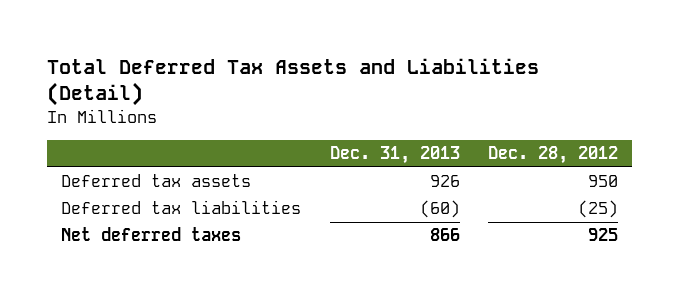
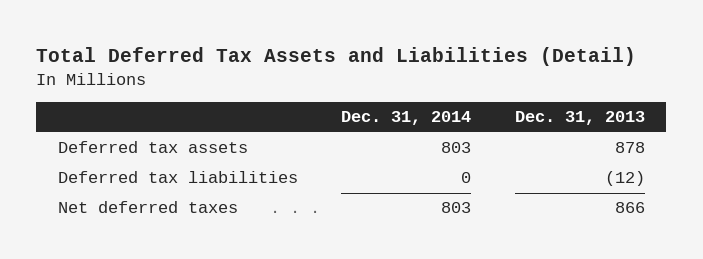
[487,146,618,165] Dec. 28, 2012 -> none
none -> [341,111,472,126] Dec. 31, 2014
[429,175,460,188] 926 -> [614,142,645,154] 878
[419,200,460,219] (60) -> [604,171,645,187] (12)

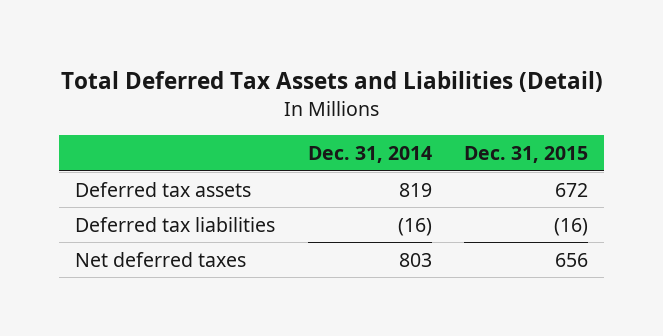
[514,111,645,126] Dec. 31, 2013 -> none
none -> [463,145,588,163] Dec. 31, 2015
[441,142,472,154] 803 -> [398,182,432,197] 819
[461,172,472,184] 0 -> [397,217,432,236] (16)

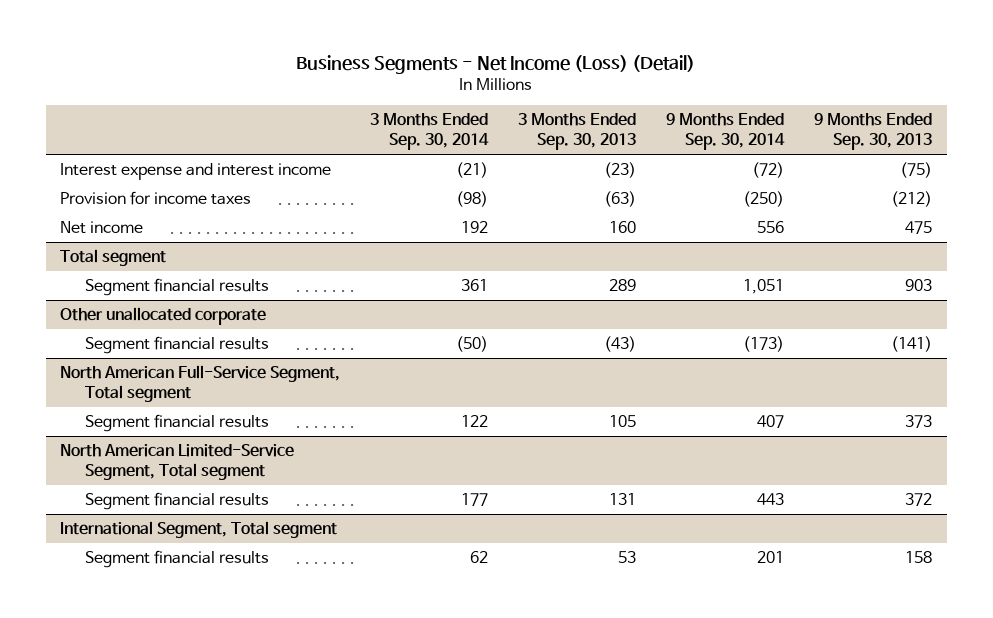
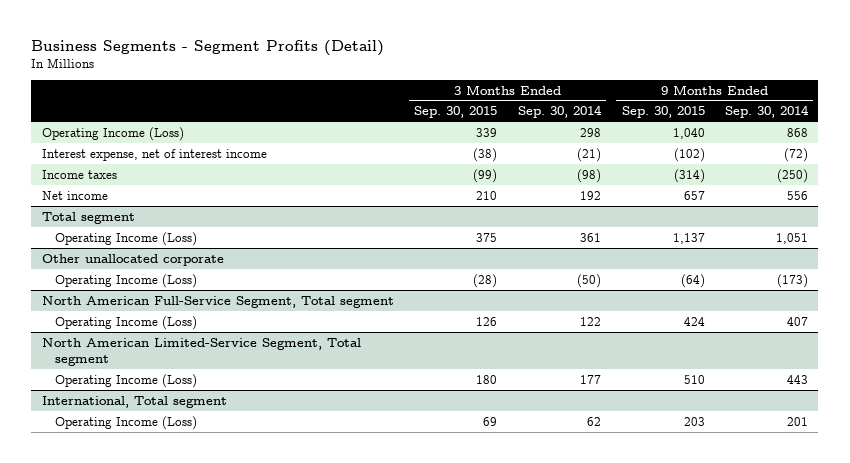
[296,55,696,75] Business Segments - Net Income (Loss) (Detail) -> [31,39,385,56] Business Segments - Segment Profits (Detail)
[518,113,637,151] 3 Months Ended Sep. 30, 2013 -> none
[814,113,933,151] 9 Months Ended Sep. 30, 2013 -> none
none -> [414,106,498,119] Sep. 30, 2015
none -> [621,106,705,119] Sep. 30, 2015
none -> [41,126,184,141] Operating Income (Loss)
[60,163,332,181] Interest expense and interest income -> [41,148,267,161] Interest expense, net of interest income
[60,191,252,206] Provision for income taxes -> [41,169,117,179] Income taxes
[84,278,269,297] Segment financial results -> [55,231,198,246] Operating Income (Loss)
[84,336,269,355] Segment financial results -> [55,273,198,288] Operating Income (Loss)
[84,414,269,433] Segment financial results -> [55,315,198,330] Operating Income (Loss)
[84,492,269,511] Segment financial results -> [55,373,198,388] Operating Income (Loss)
[60,521,338,539] International Segment, Total segment -> [41,395,227,408] International, Total segment
[84,550,269,569] Segment financial results -> [55,415,198,430] Operating Income (Loss)

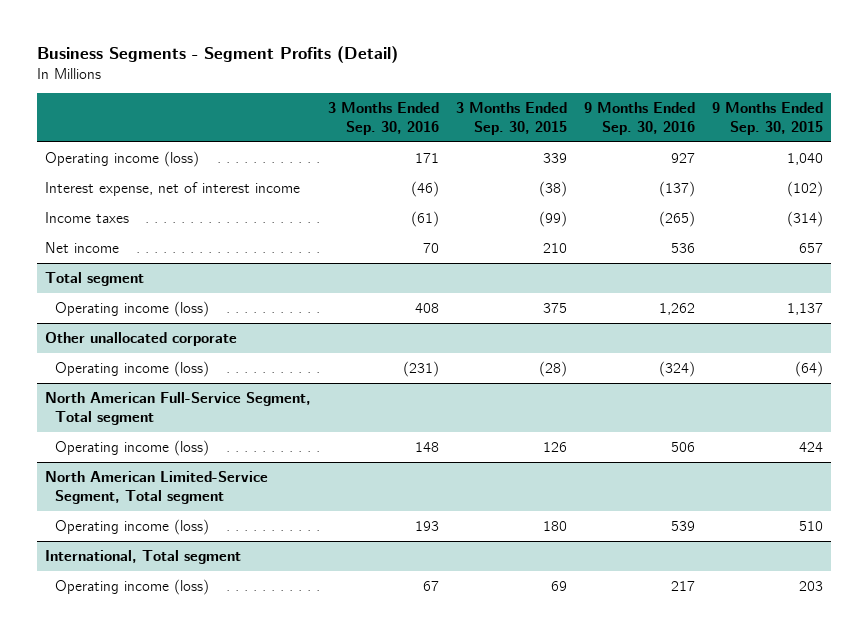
[517,105,602,119] Sep. 30, 2014 -> none
[725,105,810,119] Sep. 30, 2014 -> none
none -> [328,102,440,135] 3 Months Ended Sep. 30, 2016
none -> [583,102,695,135] 9 Months Ended Sep. 30, 2016
[41,126,184,141] Operating Income (Loss) -> [45,151,200,168] Operating income (loss)
[55,231,198,246] Operating Income (Loss) -> [55,301,210,318] Operating income (loss)
[55,273,198,288] Operating Income (Loss) -> [55,361,210,378] Operating income (loss)
[55,315,198,330] Operating Income (Loss) -> [55,440,210,457] Operating income (loss)
[55,373,198,388] Operating Income (Loss) -> [55,519,210,536] Operating income (loss)
[55,415,198,430] Operating Income (Loss) -> [55,579,210,596] Operating income (loss)

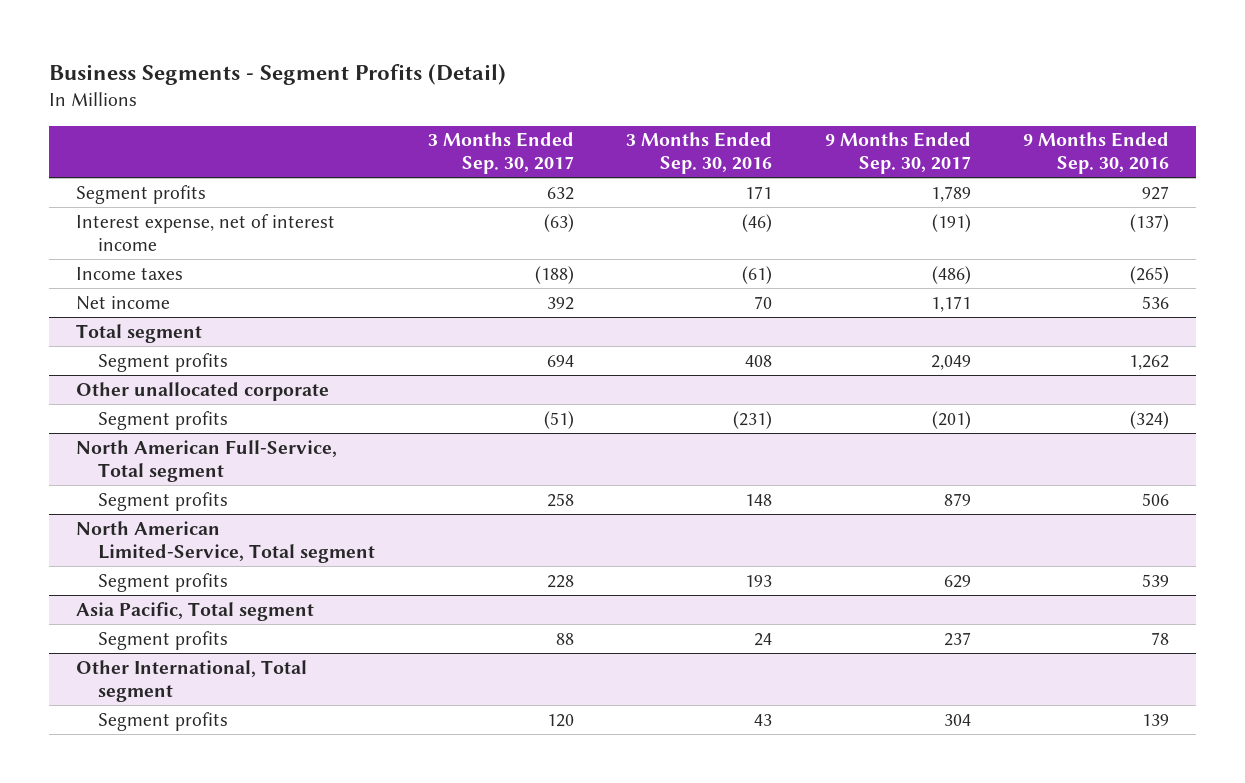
[455,102,567,135] 3 Months Ended Sep. 30, 2015 -> none
[711,102,823,135] 9 Months Ended Sep. 30, 2015 -> none
none -> [427,132,574,175] 3 Months Ended Sep. 30, 2017
none -> [824,132,971,175] 9 Months Ended Sep. 30, 2017
[45,151,200,168] Operating income (loss) -> [75,184,206,204] Segment profits
[55,301,210,318] Operating income (loss) -> [97,352,228,372] Segment profits
[55,579,210,596] Operating income (loss) -> none
[55,361,210,378] Operating income (loss) -> [97,410,228,430] Segment profits
[45,392,312,425] North American Full-Service Segment, Total segment -> [75,439,337,482] North American Full-Service, Total segment
[55,440,210,457] Operating income (loss) -> [97,491,228,511] Segment profits
[45,471,269,504] North American Limited-Service Segment, Total segment -> [75,520,375,563] North American Limited-Service, Total segment
[55,519,210,536] Operating income (loss) -> [97,572,228,592] Segment profits
none -> [75,601,314,621] Asia Pacific, Total segment
none -> [97,630,228,650] Segment profits
[45,550,242,565] International, Total segment -> [75,659,307,702] Other International, Total segment
none -> [97,711,228,731] Segment profits

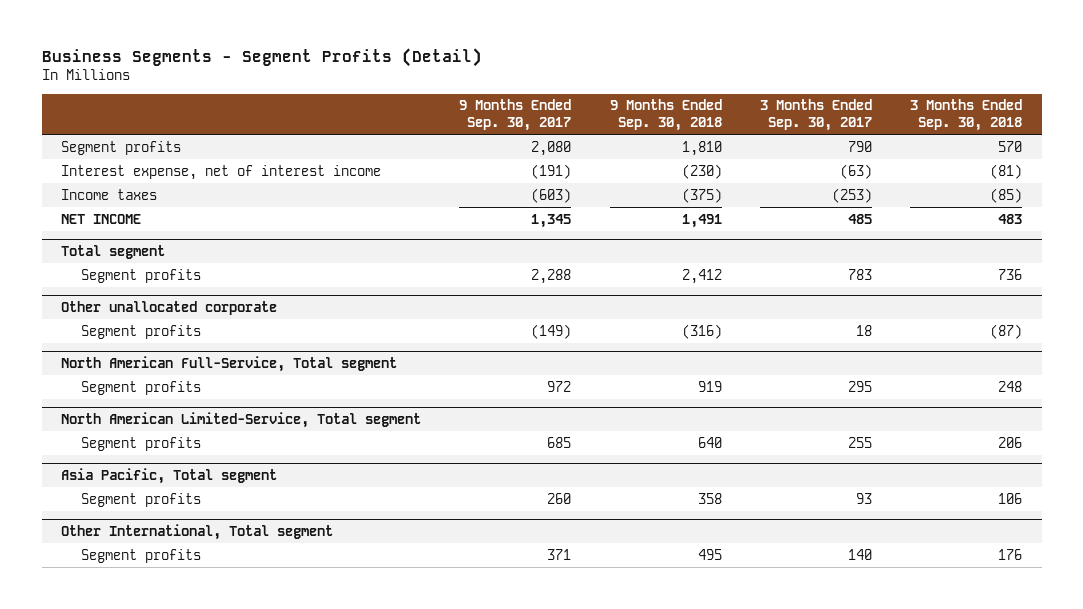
[626,132,773,175] 3 Months Ended Sep. 30, 2016 -> none
[1023,132,1170,175] 9 Months Ended Sep. 30, 2016 -> none
none -> [609,99,722,131] 9 Months Ended Sep. 30, 2018
none -> [910,99,1023,131] 3 Months Ended Sep. 30, 2018
[546,186,574,200] 632 -> [847,140,872,152] 790
[930,185,971,202] 1,789 -> [531,140,572,156] 2,080
[534,265,574,284] (188) -> [831,187,872,203] (253)
[931,265,971,284] (486) -> [531,187,572,203] (603)
[75,295,170,310] Net income -> [60,213,141,224] NET INCOME
[546,296,574,310] 392 -> [847,213,872,224] 485
[930,295,971,312] 1,171 -> [531,213,572,228] 1,345
[546,354,574,367] 694 -> [847,268,872,280] 783
[930,354,971,370] 2,049 -> [531,268,572,284] 2,288
[543,410,574,429] (51) -> [855,324,872,336] 18
[931,410,971,429] (201) -> [531,323,572,339] (149)
[546,492,574,507] 258 -> [847,380,872,392] 295
[943,492,971,506] 879 -> [547,380,572,392] 972
[546,574,574,588] 228 -> [847,436,872,448] 255
[943,574,971,588] 629 -> [547,436,572,448] 685
[555,632,574,645] 88 -> [855,492,872,504] 93
[943,631,971,646] 237 -> [547,492,572,504] 260
[546,713,574,727] 120 -> [847,548,872,560] 140
[943,713,971,726] 304 -> [547,548,572,560] 371

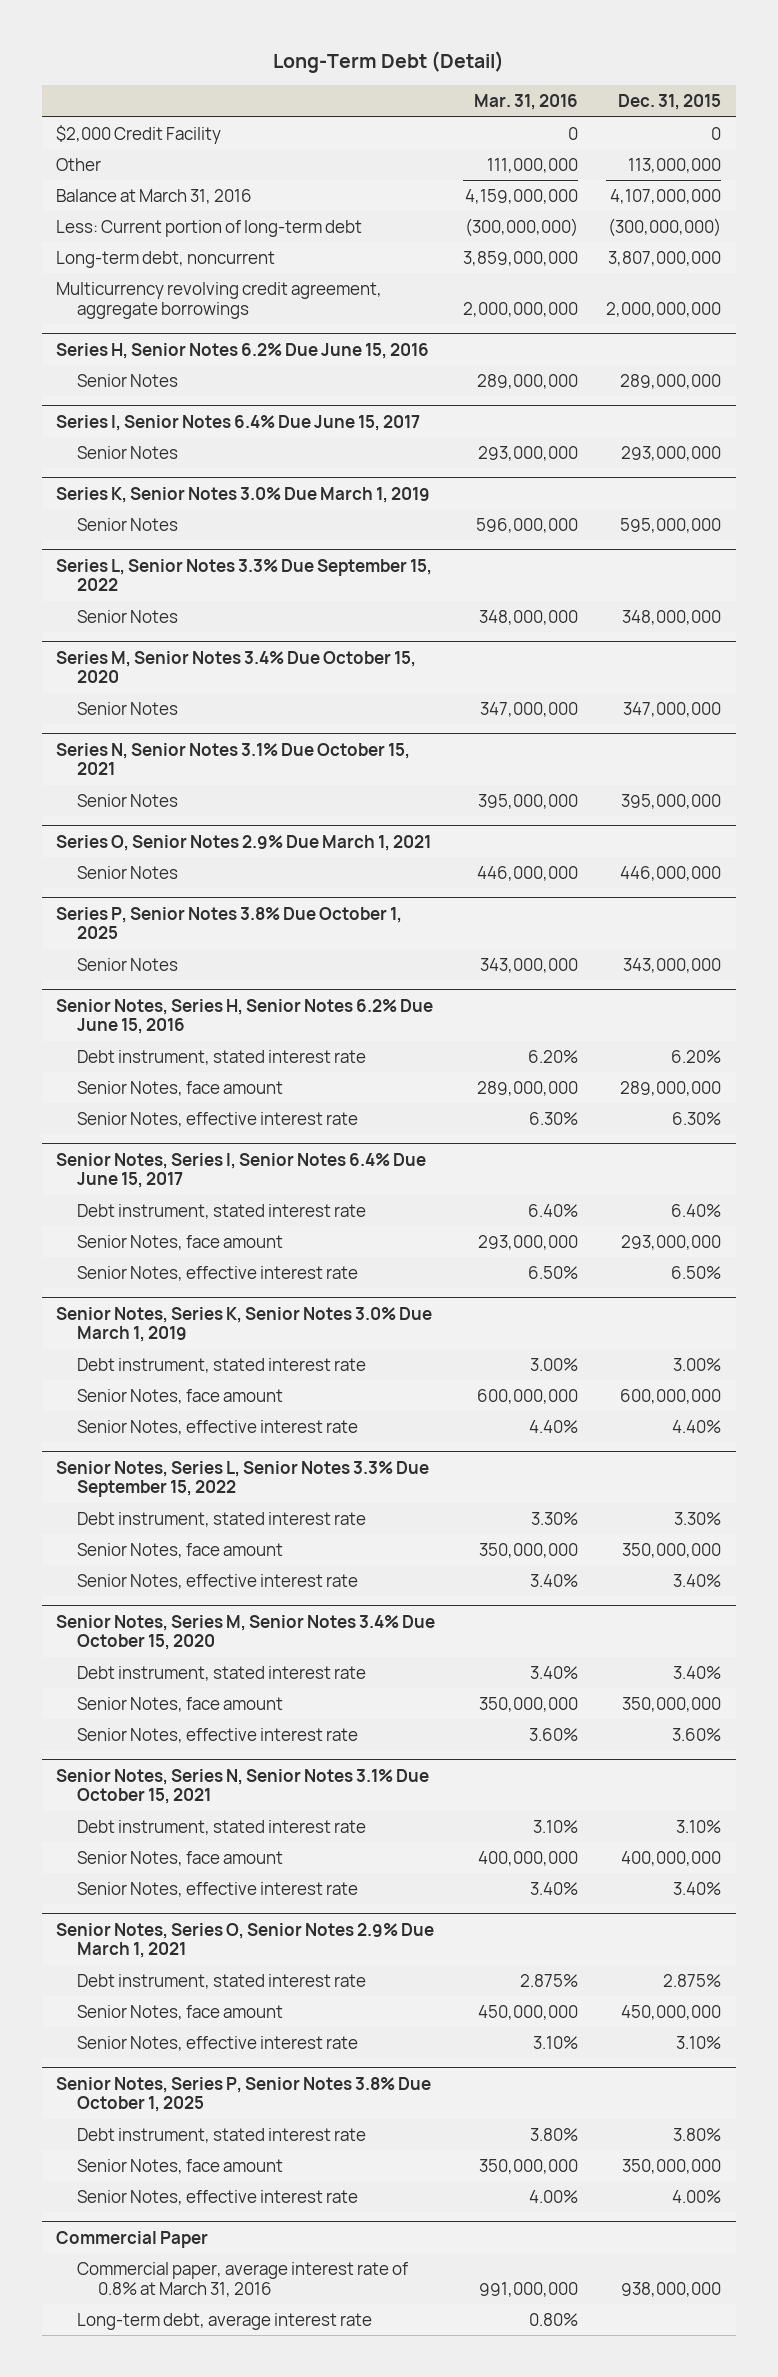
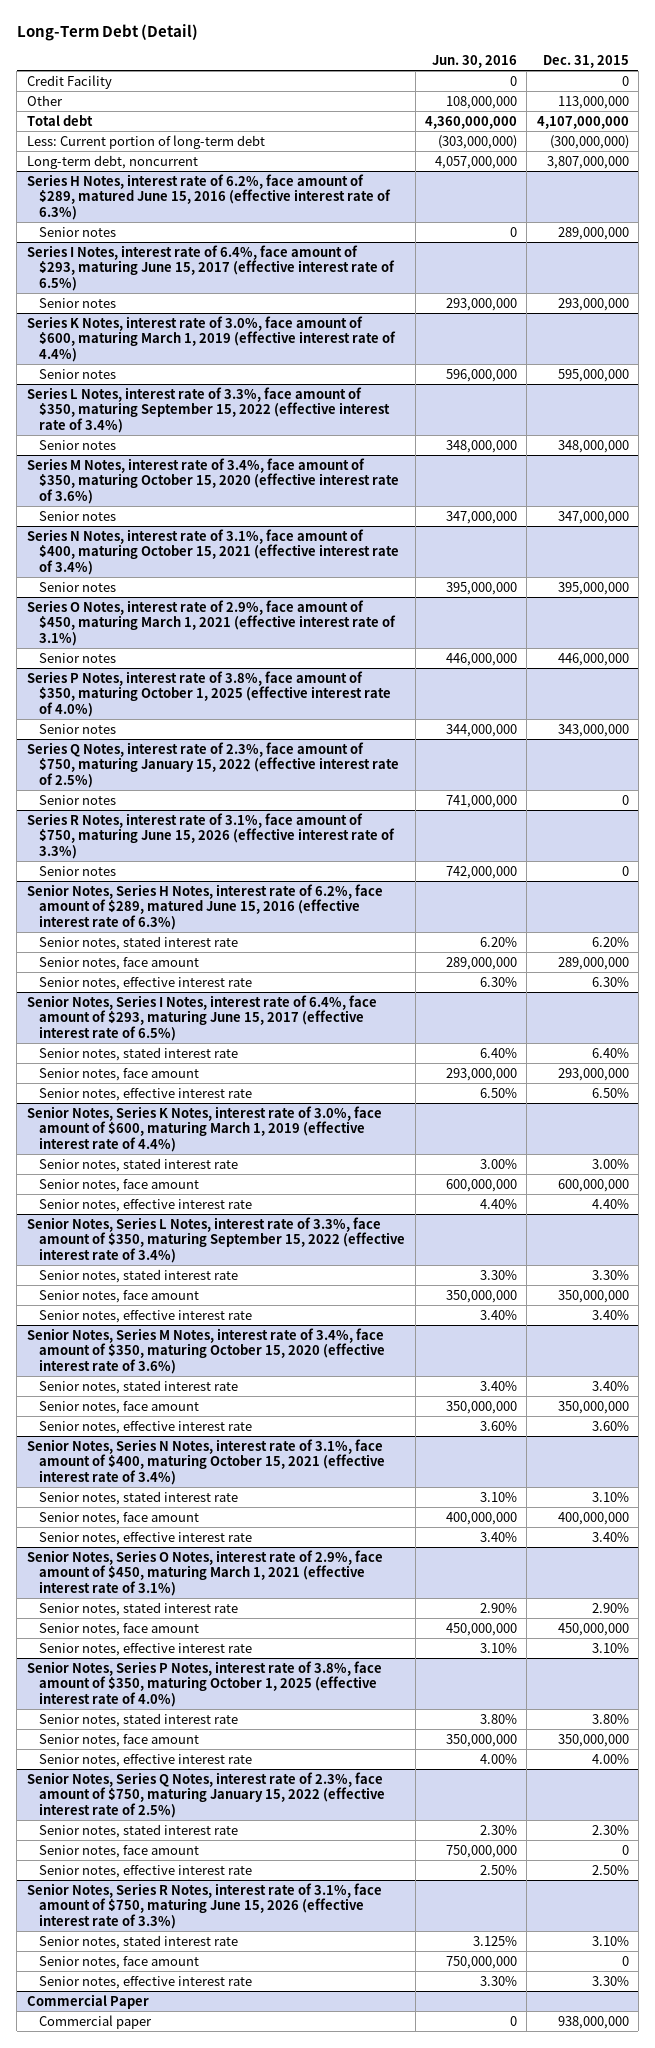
[474,94,579,111] Mar. 31, 2016 -> none
none -> [431,55,517,69] Jun. 30, 2016
[56,124,222,144] $2,000 Credit Facility -> [26,74,112,89] Credit Facility
[56,188,253,204] Balance at March 31, 2016 -> [26,114,93,126] Total debt
[56,281,383,319] Multicurrency revolving credit agreement, aggregate borrowings -> none
[56,998,434,1035] Senior Notes, Series H, Senior Notes 6.2% Due June 15, 2016 -> none
[56,1152,427,1189] Senior Notes, Series I, Senior Notes 6.4% Due June 15, 2017 -> none
[56,1306,433,1343] Senior Notes, Series K, Senior Notes 3.0% Due March 1, 2019 -> none
[56,1460,430,1498] Senior Notes, Series L, Senior Notes 3.3% Due September 15, 2022 -> none
[56,1614,436,1651] Senior Notes, Series M, Senior Notes 3.4% Due October 15, 2020 -> none
[56,1768,430,1805] Senior Notes, Series N, Senior Notes 3.1% Due October 15, 2021 -> none
[56,1922,435,1959] Senior Notes, Series O, Senior Notes 2.9% Due March 1, 2021 -> none
[56,2076,432,2113] Senior Notes, Series P, Senior Notes 3.8% Due October 1, 2025 -> none
[56,342,430,359] Series H, Senior Notes 6.2% Due June 15, 2016 -> [26,173,392,221] Series H Notes, interest rate of 6.2%, face amount of $289, matured June 15, 2016 (effective interest rate of 6.3%)
[77,373,179,387] Senior Notes -> [39,226,117,237] Senior notes
[56,414,421,431] Series I, Senior Notes 6.4% Due June 15, 2017 -> [26,244,396,292] Series I Notes, interest rate of 6.4%, face amount of $293, maturing June 15, 2017 (effective interest rate of 6.5%)
[77,445,179,459] Senior Notes -> [39,297,117,308] Senior notes
[56,486,431,503] Series K, Senior Notes 3.0% Due March 1, 2019 -> [26,315,397,363] Series K Notes, interest rate of 3.0%, face amount of $600, maturing March 1, 2019 (effective interest rate of 4.4%)
[77,517,179,531] Senior Notes -> [39,368,117,379] Senior notes
[56,558,433,592] Series L, Senior Notes 3.3% Due September 15, 2022 -> [26,386,391,434] Series L Notes, interest rate of 3.3%, face amount of $350, maturing September 15, 2022 (effective interest rate of 3.4%)
[77,609,179,623] Senior Notes -> [39,439,117,450] Senior notes
[56,650,417,684] Series M, Senior Notes 3.4% Due October 15, 2020 -> [26,457,400,505] Series M Notes, interest rate of 3.4%, face amount of $350, maturing October 15, 2020 (effective interest rate of 3.6%)
[77,701,179,715] Senior Notes -> [39,510,117,521] Senior notes
[56,742,411,776] Series N, Senior Notes 3.1% Due October 15, 2021 -> [26,528,400,576] Series N Notes, interest rate of 3.1%, face amount of $400, maturing October 15, 2021 (effective interest rate of 3.4%)
[77,793,179,807] Senior Notes -> [39,581,117,592] Senior notes
[56,834,432,851] Series O, Senior Notes 2.9% Due March 1, 2021 -> [26,599,397,647] Series O Notes, interest rate of 2.9%, face amount of $450, maturing March 1, 2021 (effective interest rate of 3.1%)
[77,865,179,879] Senior Notes -> [39,652,117,663] Senior notes
[56,906,403,940] Series P, Senior Notes 3.8% Due October 1, 2025 -> [26,670,392,718] Series P Notes, interest rate of 3.8%, face amount of $350, maturing October 1, 2025 (effective interest rate of 4.0%)
[77,957,179,971] Senior Notes -> [39,723,117,734] Senior notes
none -> [26,741,400,789] Series Q Notes, interest rate of 2.3%, face amount of $750, maturing January 15, 2022 (effective interest rate of 2.5%)
none -> [39,794,117,805] Senior notes
none -> [26,812,396,860] Series R Notes, interest rate of 3.1%, face amount of $750, maturing June 15, 2026 (effective interest rate of 3.3%)
none -> [39,865,117,876] Senior notes
none -> [26,883,383,931] Senior Notes, Series H Notes, interest rate of 6.2%, face amount of $289, matured June 15, 2016 (effective interest rate of 6.3%)
[77,1049,367,1065] Debt instrument, stated interest rate -> [39,935,239,950] Senior notes, stated interest rate
[77,1080,284,1096] Senior Notes, face amount -> [39,956,200,970] Senior notes, face amount
[77,1111,359,1127] Senior Notes, effective interest rate -> [39,976,253,990] Senior notes, effective interest rate
none -> [26,994,377,1042] Senior Notes, Series I Notes, interest rate of 6.4%, face amount of $293, maturing June 15, 2017 (effective interest rate of 6.5%)
[77,1203,367,1219] Debt instrument, stated interest rate -> [39,1046,239,1061] Senior notes, stated interest rate
[77,1234,284,1250] Senior Notes, face amount -> [39,1067,200,1081] Senior notes, face amount
[77,1265,359,1281] Senior Notes, effective interest rate -> [39,1087,253,1101] Senior notes, effective interest rate
none -> [26,1105,382,1153] Senior Notes, Series K Notes, interest rate of 3.0%, face amount of $600, maturing March 1, 2019 (effective interest rate of 4.4%)
[77,1357,367,1373] Debt instrument, stated interest rate -> [39,1157,239,1172] Senior notes, stated interest rate
[77,1388,284,1404] Senior Notes, face amount -> [39,1178,200,1192] Senior notes, face amount
[77,1419,359,1435] Senior Notes, effective interest rate -> [39,1198,253,1212] Senior notes, effective interest rate
none -> [26,1216,406,1264] Senior Notes, Series L Notes, interest rate of 3.3%, face amount of $350, maturing September 15, 2022 (effective interest rate of 3.4%)
[77,1511,367,1527] Debt instrument, stated interest rate -> [39,1268,239,1283] Senior notes, stated interest rate
[77,1542,284,1558] Senior Notes, face amount -> [39,1289,200,1303] Senior notes, face amount
[77,1573,359,1589] Senior Notes, effective interest rate -> [39,1309,253,1323] Senior notes, effective interest rate
none -> [26,1327,386,1375] Senior Notes, Series M Notes, interest rate of 3.4%, face amount of $350, maturing October 15, 2020 (effective interest rate of 3.6%)
[77,1665,367,1681] Debt instrument, stated interest rate -> [39,1379,239,1394] Senior notes, stated interest rate
[77,1696,284,1712] Senior Notes, face amount -> [39,1400,200,1414] Senior notes, face amount
[77,1727,359,1743] Senior Notes, effective interest rate -> [39,1420,253,1434] Senior notes, effective interest rate
none -> [26,1438,386,1486] Senior Notes, Series N Notes, interest rate of 3.1%, face amount of $400, maturing October 15, 2021 (effective interest rate of 3.4%)
[77,1819,367,1835] Debt instrument, stated interest rate -> [39,1490,239,1505] Senior notes, stated interest rate
[77,1850,284,1866] Senior Notes, face amount -> [39,1511,200,1525] Senior notes, face amount
[77,1881,359,1897] Senior Notes, effective interest rate -> [39,1531,253,1545] Senior notes, effective interest rate
none -> [26,1549,383,1597] Senior Notes, Series O Notes, interest rate of 2.9%, face amount of $450, maturing March 1, 2021 (effective interest rate of 3.1%)
[77,1973,367,1989] Debt instrument, stated interest rate -> [39,1601,239,1616] Senior notes, stated interest rate
[663,1973,722,1987] 2.875% -> [591,1602,629,1613] 2.90%
[77,2004,284,2020] Senior Notes, face amount -> [39,1622,200,1636] Senior notes, face amount
[77,2035,359,2051] Senior Notes, effective interest rate -> [39,1642,253,1656] Senior notes, effective interest rate
none -> [26,1660,382,1708] Senior Notes, Series P Notes, interest rate of 3.8%, face amount of $350, maturing October 1, 2025 (effective interest rate of 4.0%)
[77,2127,367,2143] Debt instrument, stated interest rate -> [39,1712,239,1727] Senior notes, stated interest rate
[77,2158,284,2174] Senior Notes, face amount -> [39,1733,200,1747] Senior notes, face amount
[77,2189,359,2205] Senior Notes, effective interest rate -> [39,1753,253,1767] Senior notes, effective interest rate
none -> [26,1771,386,1819] Senior Notes, Series Q Notes, interest rate of 2.3%, face amount of $750, maturing January 15, 2022 (effective interest rate of 2.5%)
none -> [39,1823,239,1838] Senior notes, stated interest rate
none -> [39,1844,200,1858] Senior notes, face amount
none -> [39,1864,253,1878] Senior notes, effective interest rate
none -> [26,1882,382,1930] Senior Notes, Series R Notes, interest rate of 3.1%, face amount of $750, maturing June 15, 2026 (effective interest rate of 3.3%)
none -> [39,1934,239,1949] Senior notes, stated interest rate
none -> [39,1955,200,1969] Senior notes, face amount
none -> [39,1975,253,1989] Senior notes, effective interest rate
[77,2312,373,2330] Long-term debt, average interest rate -> none
[77,2261,409,2297] Commercial paper, average interest rate of 0.8% at March 31, 2016 -> [39,2014,153,2029] Commercial paper

